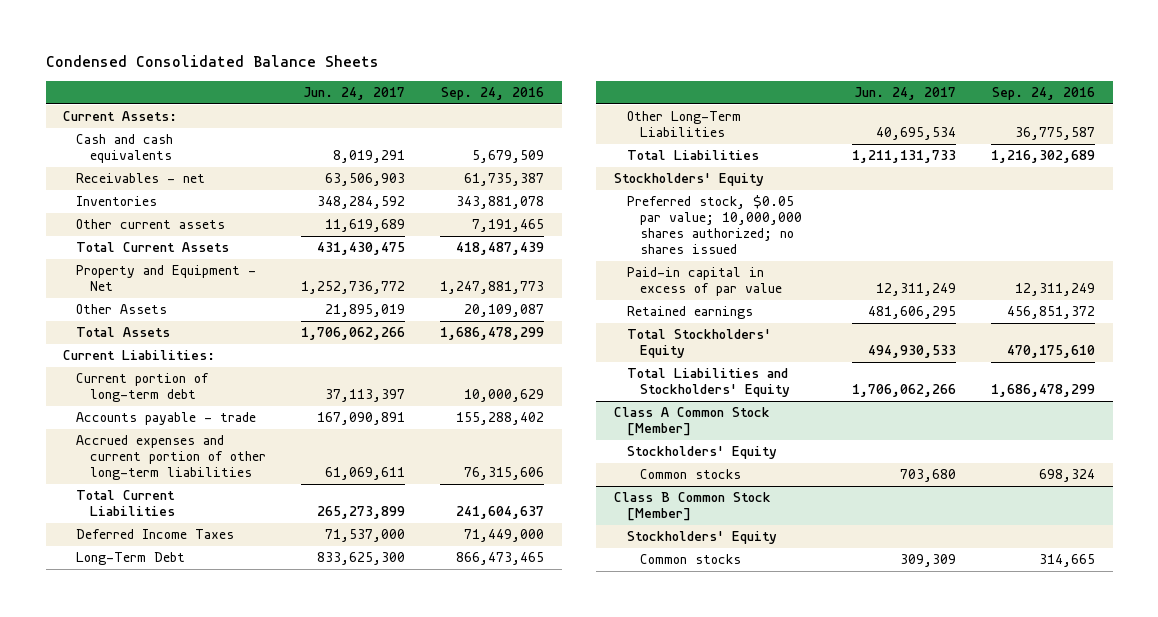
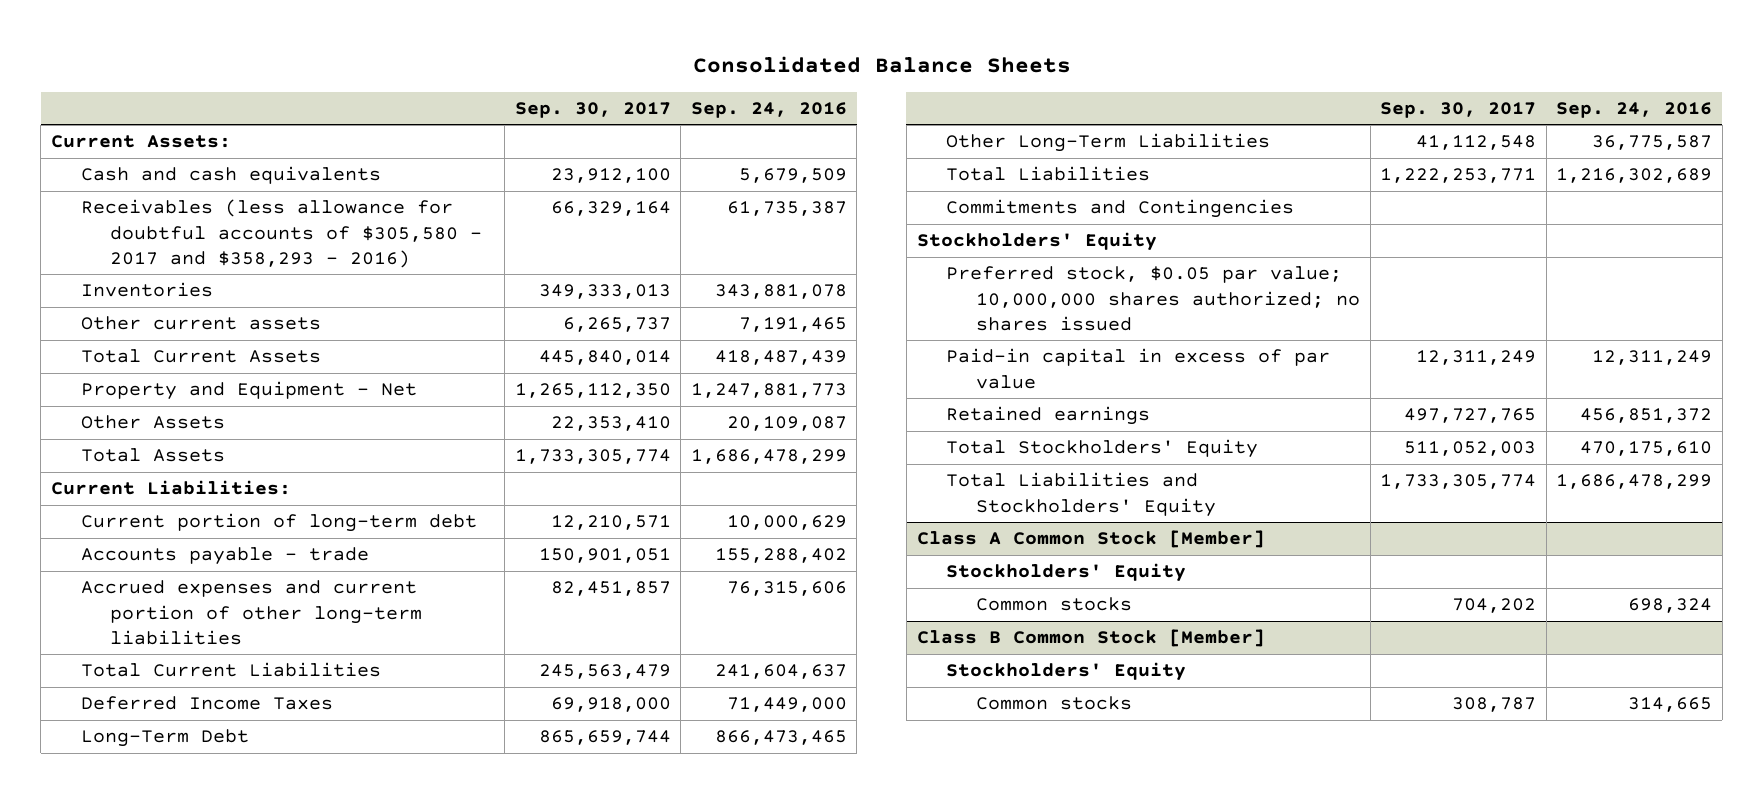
[45,54,379,67] Condensed Consolidated Balance Sheets -> [692,55,1071,73] Consolidated Balance Sheets
[303,86,406,100] Jun. 24, 2017 -> none
none -> [514,101,671,118] Sep. 30, 2017
[76,173,206,184] Receivables - net -> [80,199,483,268] Receivables (less allowance for doubtful accounts of $305,580 - 2017 and $358,293 - 2016)
none -> [946,199,1295,219] Commitments and Contingencies

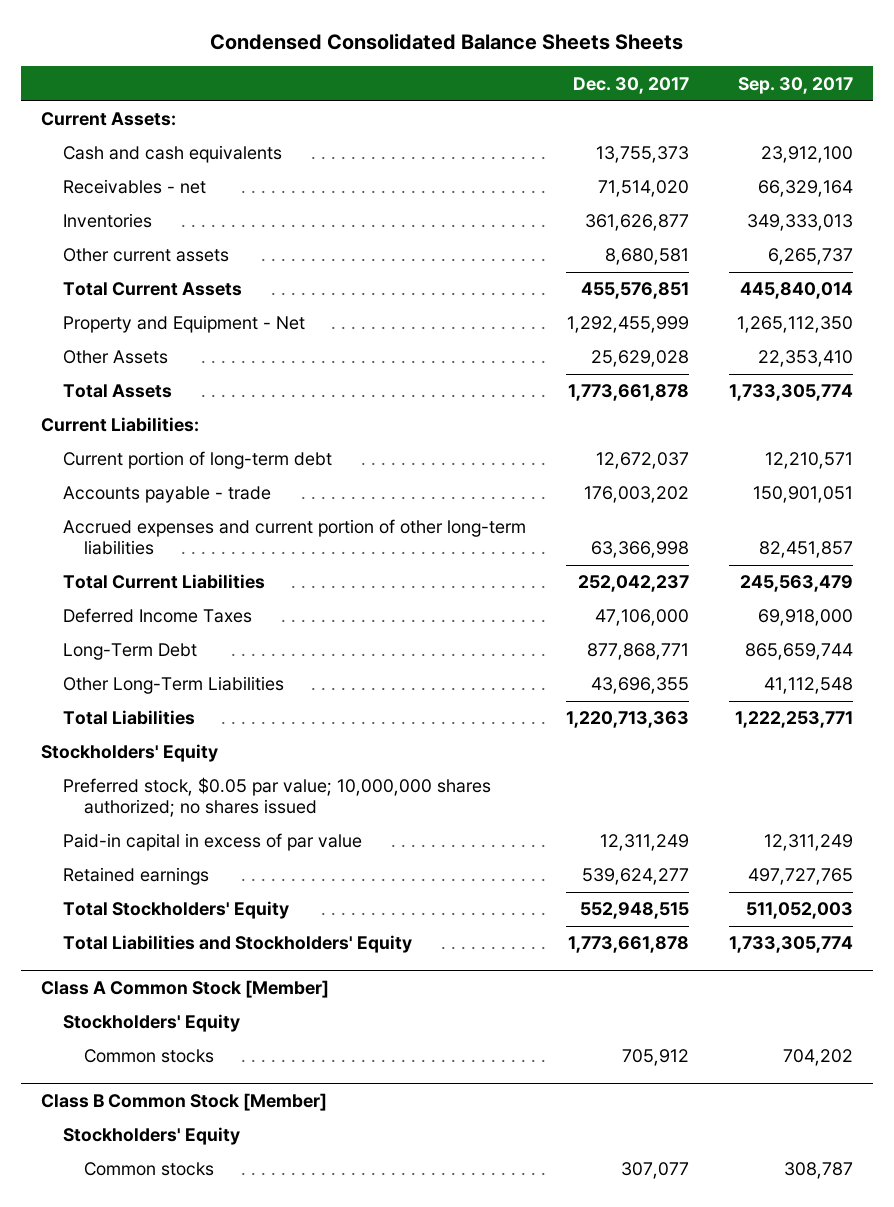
[692,55,1071,73] Consolidated Balance Sheets -> [210,32,684,50] Condensed Consolidated Balance Sheets Sheets
[690,101,847,118] Sep. 24, 2016 -> none
none -> [572,76,689,94] Dec. 30, 2017
[80,199,483,268] Receivables (less allowance for doubtful accounts of $305,580 - 2017 and $358,293 - 2016) -> [62,179,206,195] Receivables - net
[946,199,1295,219] Commitments and Contingencies -> none

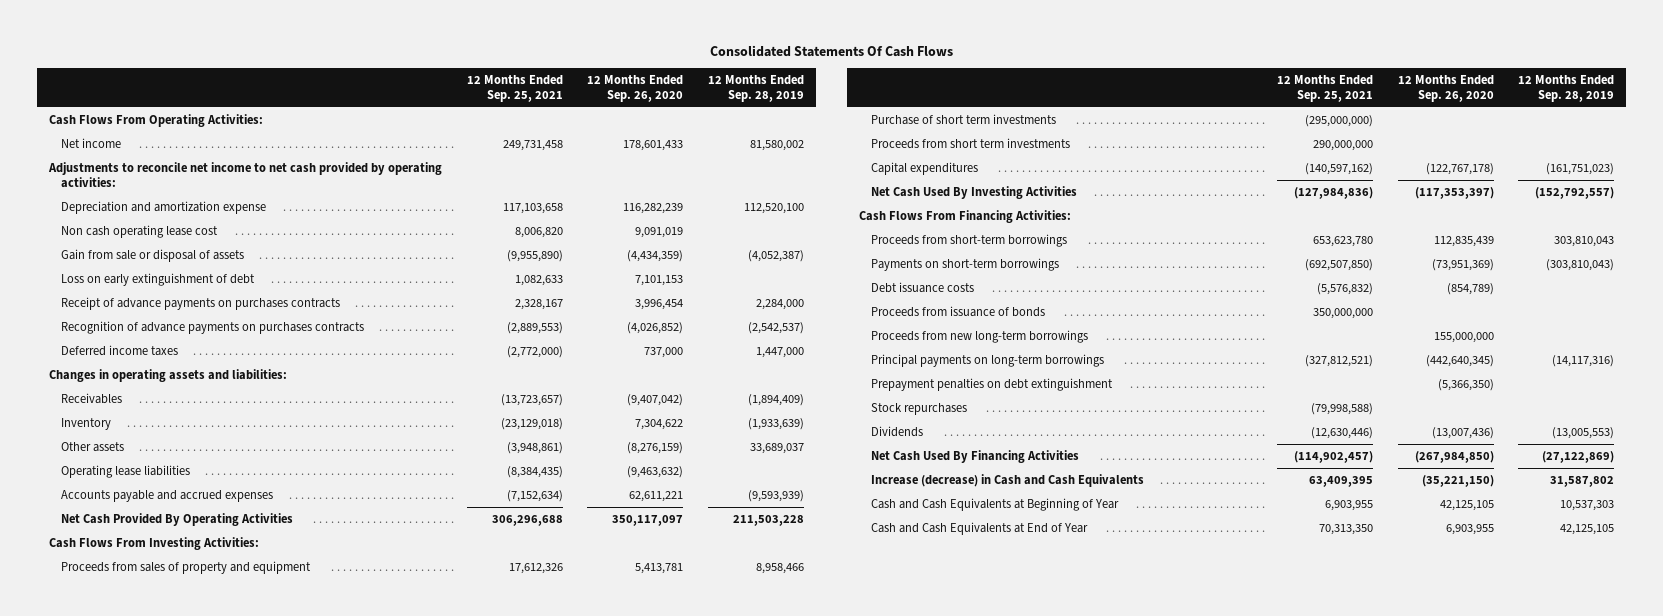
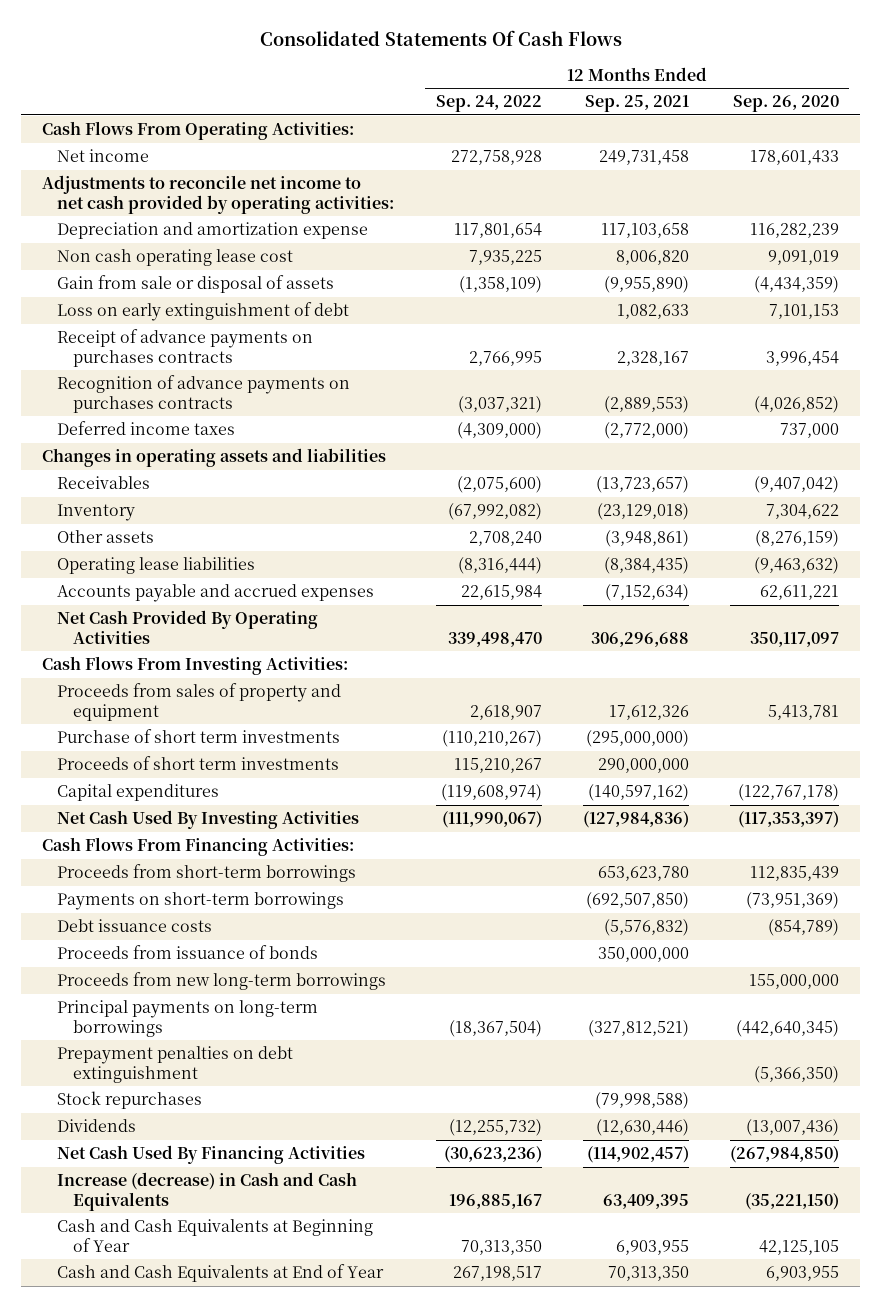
[707,75,804,102] 12 Months Ended Sep. 28, 2019 -> none
none -> [435,95,542,113] Sep. 24, 2022
[49,368,288,382] Changes in operating assets and liabilities: -> [42,448,387,468] Changes in operating assets and liabilities
[870,137,1070,149] Proceeds from short term investments -> [57,756,340,771] Proceeds of short term investments

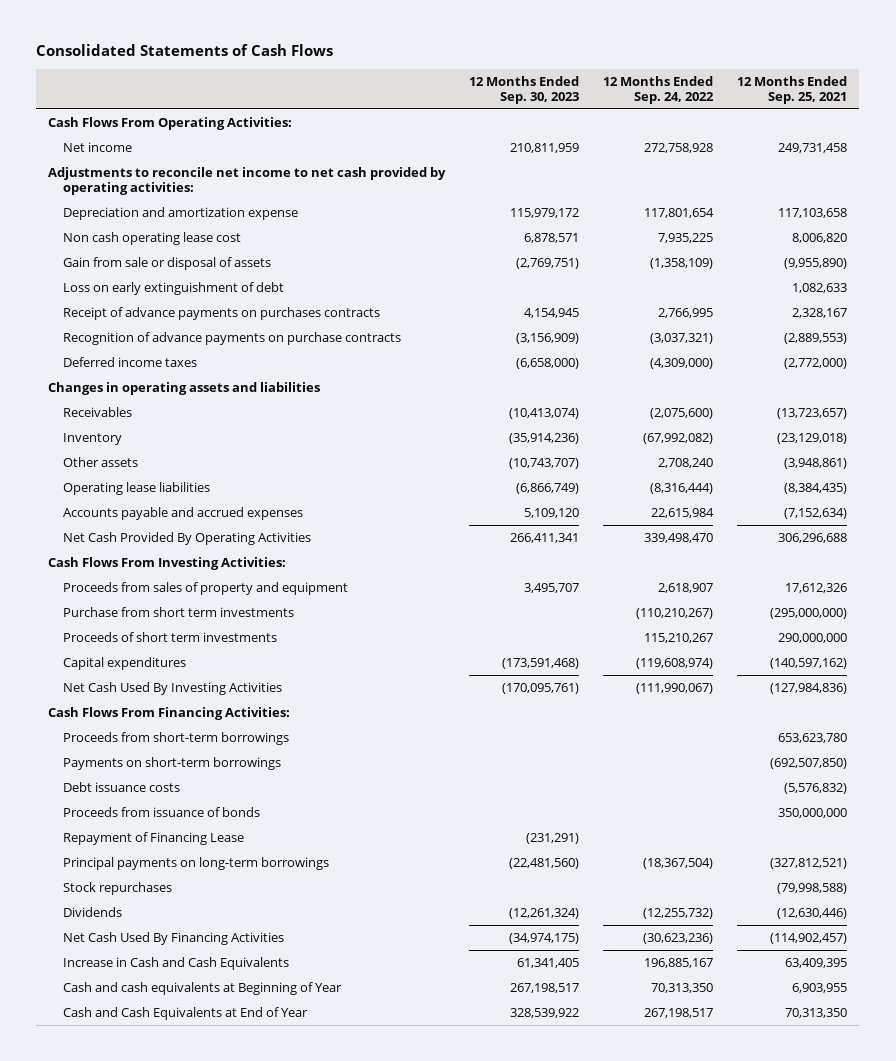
[259,29,622,46] Consolidated Statements Of Cash Flows -> [36,44,334,57] Consolidated Statements of Cash Flows
[733,95,840,113] Sep. 26, 2020 -> none
none -> [469,75,580,104] 12 Months Ended Sep. 30, 2023
[57,375,351,413] Recognition of advance payments on purchases contracts -> [63,331,402,345] Recognition of advance payments on purchase contracts
[57,729,341,744] Purchase of short term investments -> [63,606,295,617] Purchase from short term investments
[57,972,387,991] Proceeds from new long-term borrowings -> none
none -> [63,831,245,845] Repayment of Financing Lease
[57,1046,294,1083] Prepayment penalties on debt extinguishment -> none
[57,1172,358,1211] Increase (decrease) in Cash and Cash Equivalents -> [63,956,290,970] Increase in Cash and Cash Equivalents
[57,1219,374,1252] Cash and Cash Equivalents at Beginning of Year -> [63,981,343,995] Cash and cash equivalents at Beginning of Year

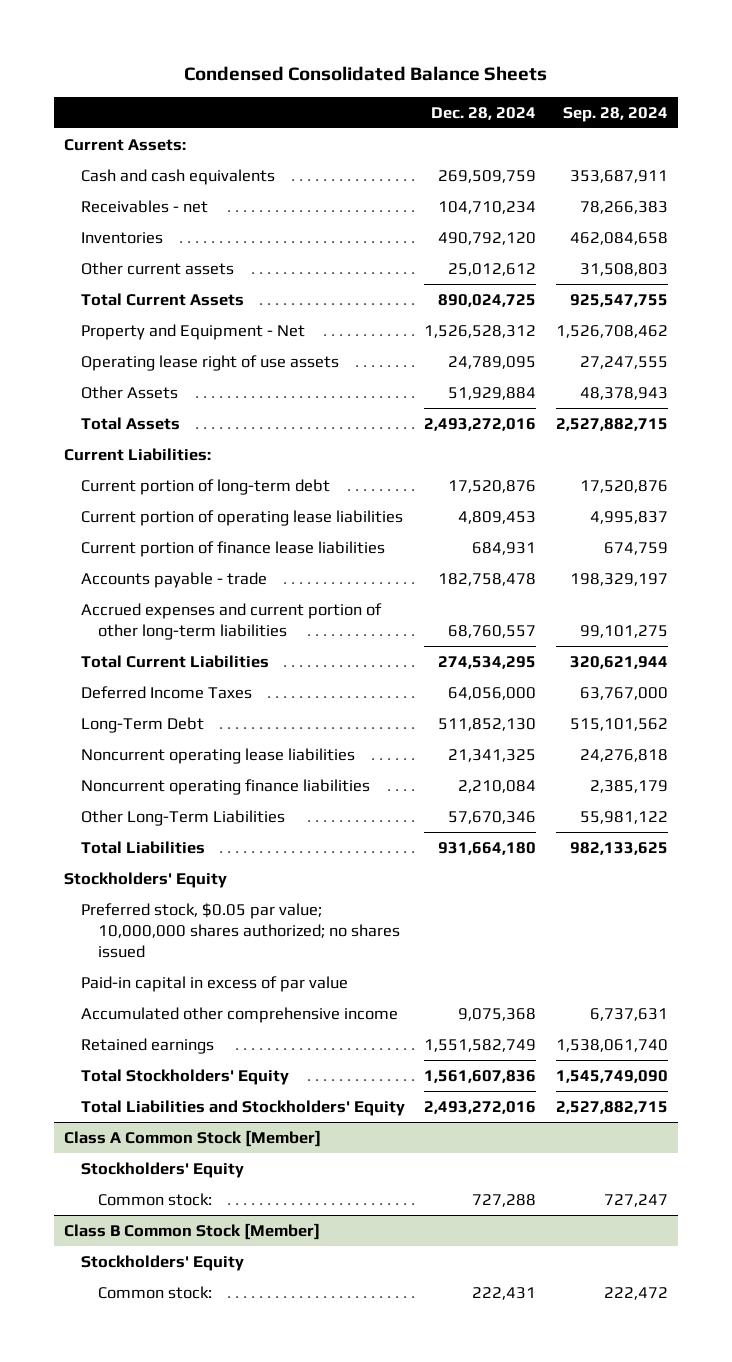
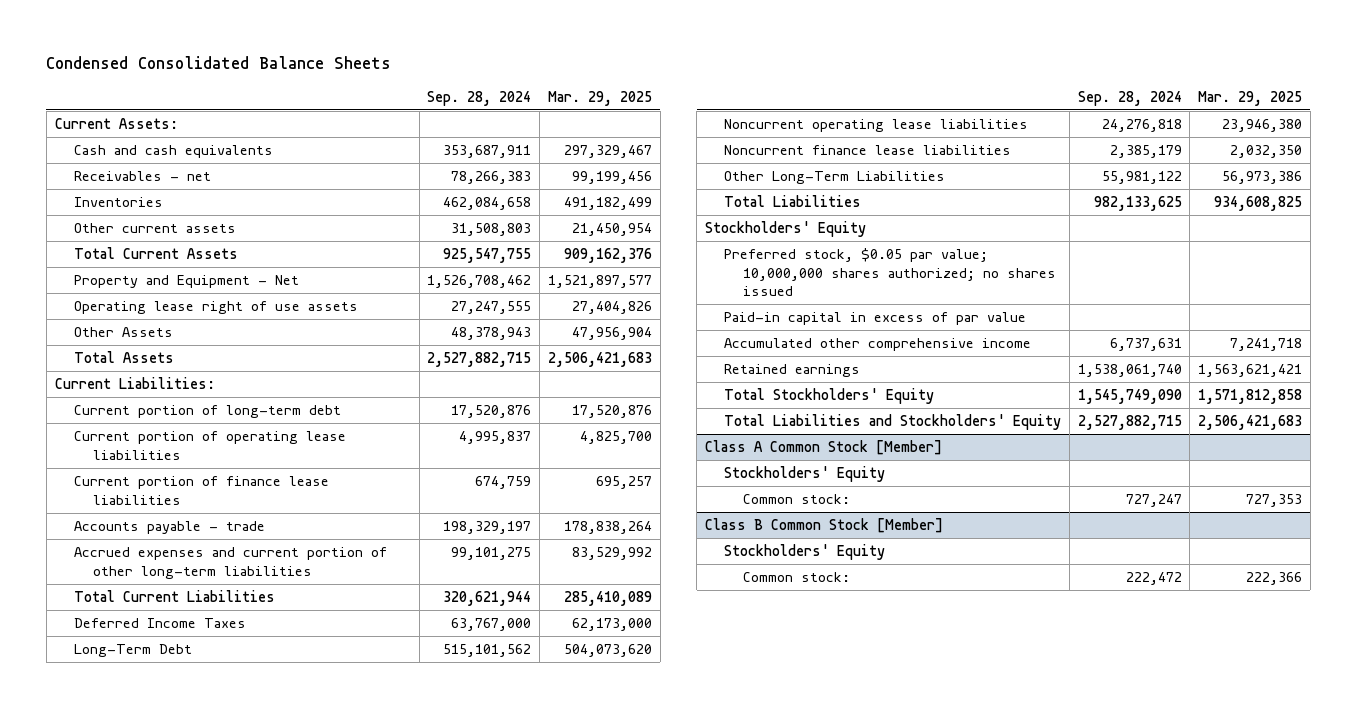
[431,106,537,120] Dec. 28, 2024 -> none
none -> [547,90,652,106] Mar. 29, 2025
[80,778,370,795] Noncurrent operating finance liabilities -> [724,144,1012,155] Noncurrent finance lease liabilities

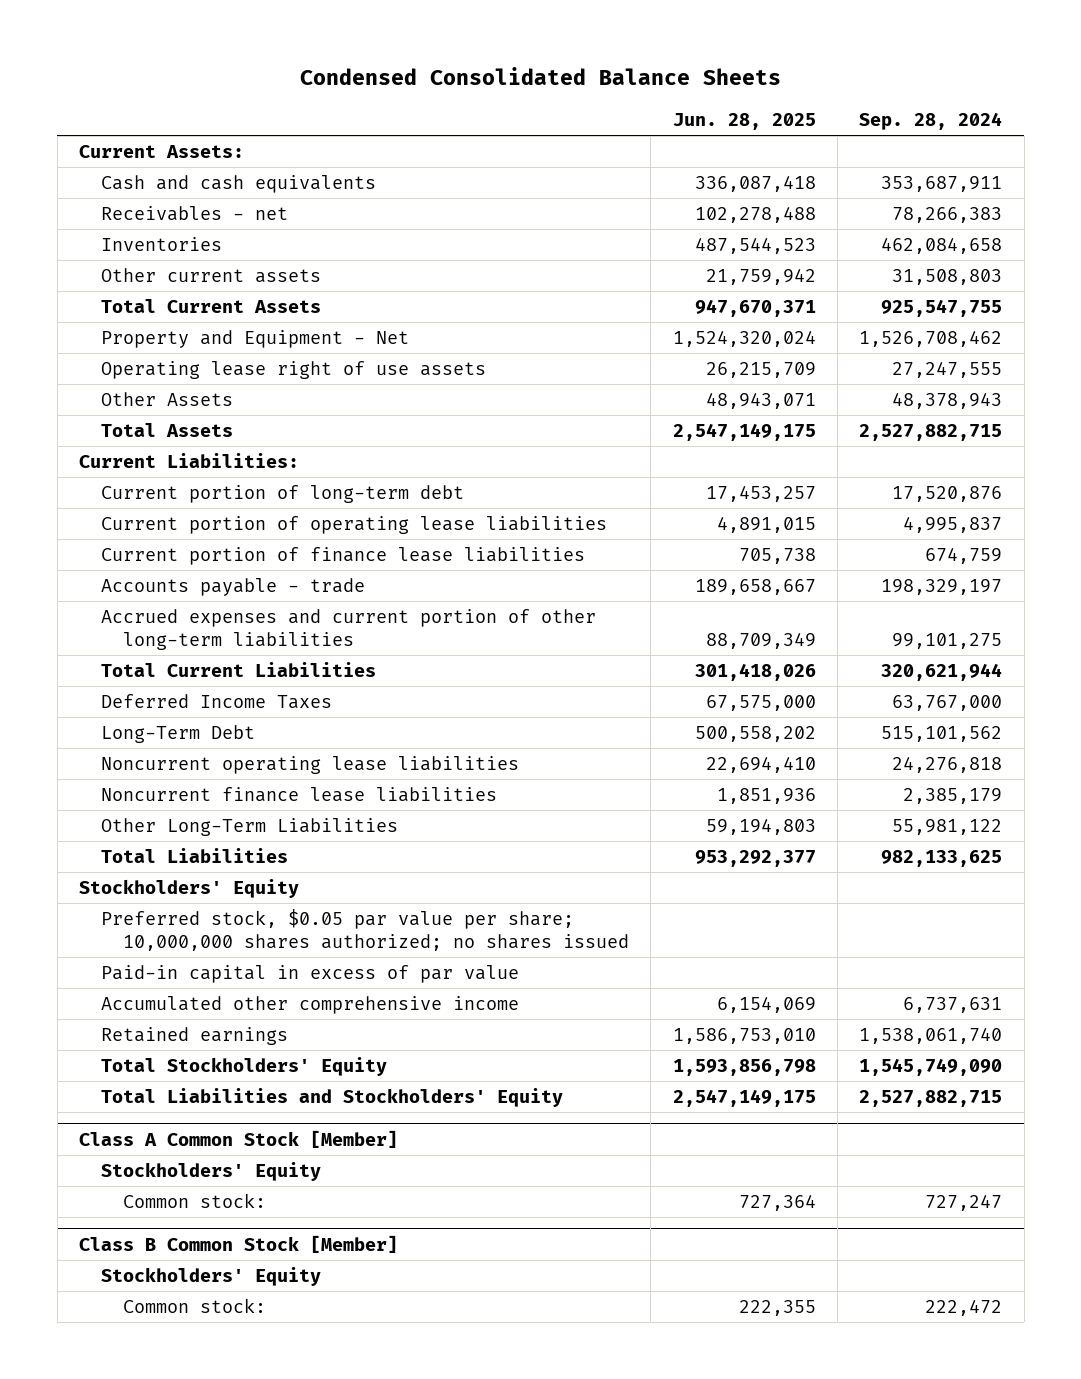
[547,90,652,106] Mar. 29, 2025 -> none
none -> [672,112,816,130] Jun. 28, 2025
[724,247,1057,297] Preferred stock, $0.05 par value; 10,000,000 shares authorized; no shares issued -> [100,909,629,951] Preferred stock, $0.05 par value per share; 10,000,000 shares authorized; no shares issued

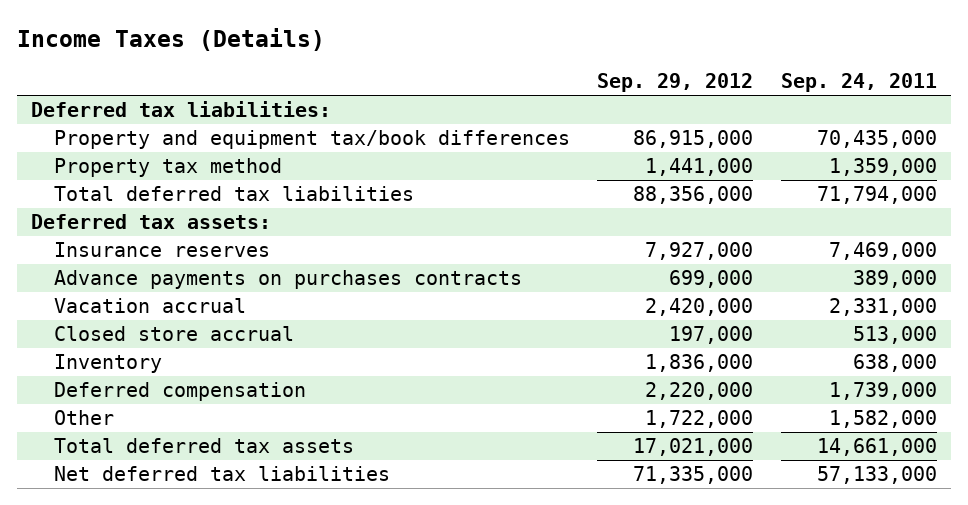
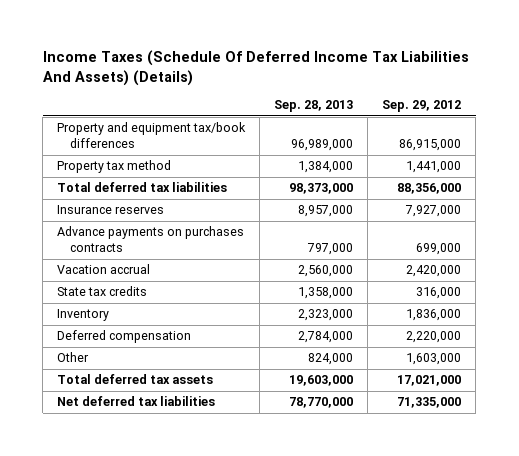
[17,28,326,52] Income Taxes (Details) -> [42,50,469,86] Income Taxes (Schedule Of Deferred Income Tax Liabilities And Assets) (Details)
[780,73,937,93] Sep. 24, 2011 -> none
none -> [274,100,354,113] Sep. 28, 2013
[31,101,332,118] Deferred tax liabilities: -> none
[31,214,272,230] Deferred tax assets: -> none
[53,326,294,342] Closed store accrual -> none
none -> [57,286,148,297] State tax credits
[645,410,754,429] 1,722,000 -> [406,353,462,366] 1,603,000

